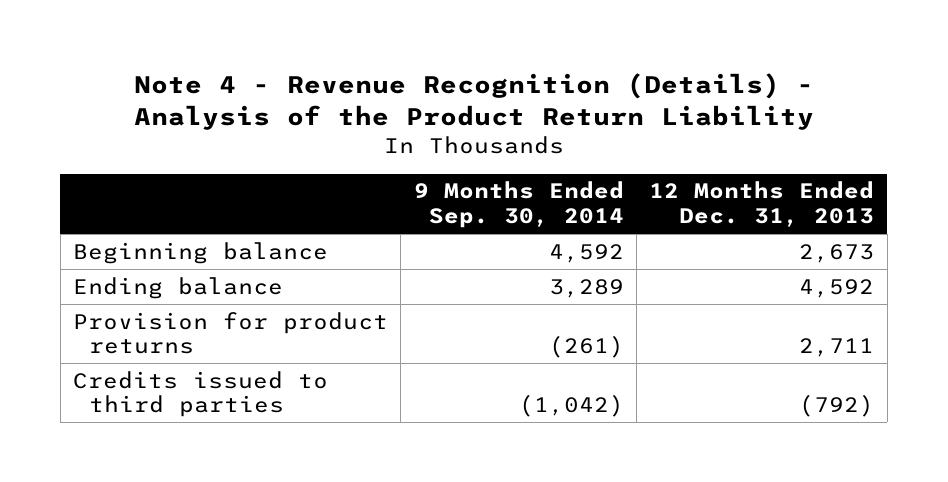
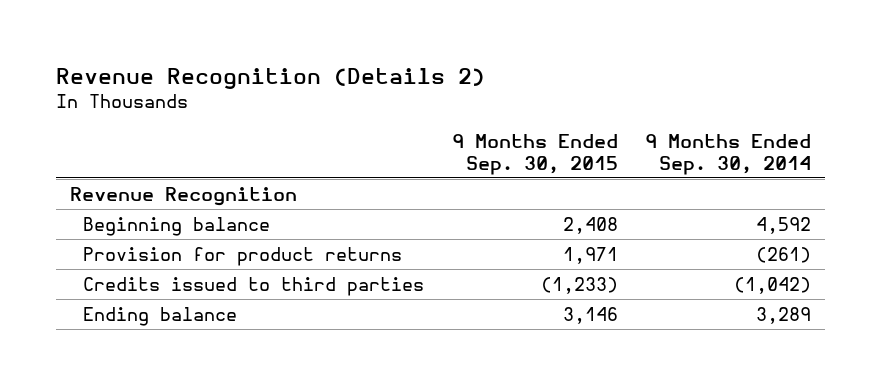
[133,72,814,130] Note 4 - Revenue Recognition (Details) - Analysis of the Product Return Liability -> [56,68,486,90] Revenue Recognition (Details 2)
[649,181,875,227] 12 Months Ended Dec. 31, 2013 -> none
none -> [451,133,618,175] 9 Months Ended Sep. 30, 2015
none -> [69,186,297,206] Revenue Recognition
[73,276,284,299] Ending balance -> [83,306,238,326] Ending balance

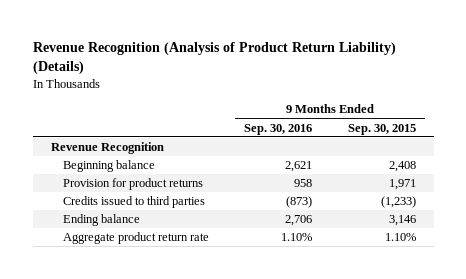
[56,68,486,90] Revenue Recognition (Details 2) -> [32,41,396,75] Revenue Recognition (Analysis of Product Return Liability) (Details)
[645,133,812,175] 9 Months Ended Sep. 30, 2014 -> none
none -> [244,123,313,135] Sep. 30, 2016
none -> [62,232,209,245] Aggregate product return rate

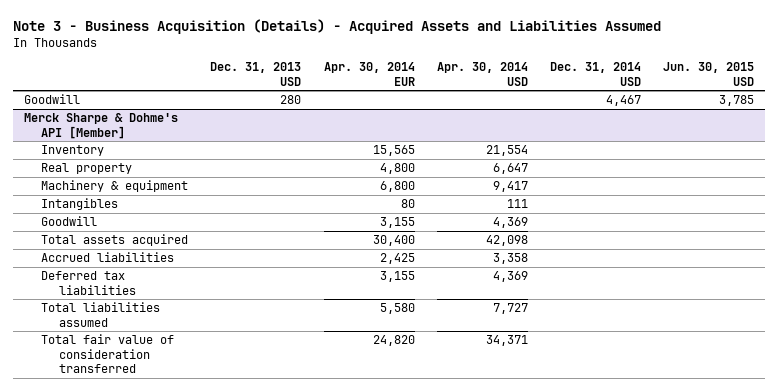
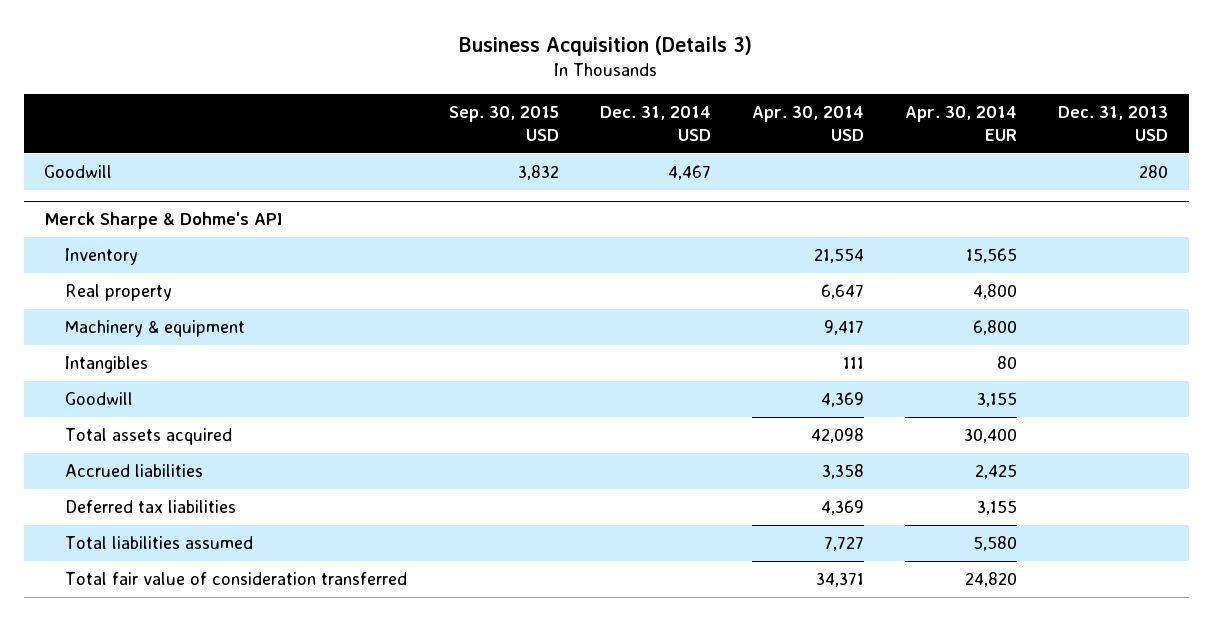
[12,18,661,34] Note 3 - Business Acquisition (Details) - Acquired Assets and Liabilities Assumed -> [459,35,753,56] Business Acquisition (Details 3)
[662,62,754,86] Jun. 30, 2015 USD -> none
none -> [448,106,559,142] Sep. 30, 2015 USD
[24,113,179,139] Merck Sharpe & Dohme's API [Member] -> [44,212,283,230] Merck Sharpe & Dohme's API

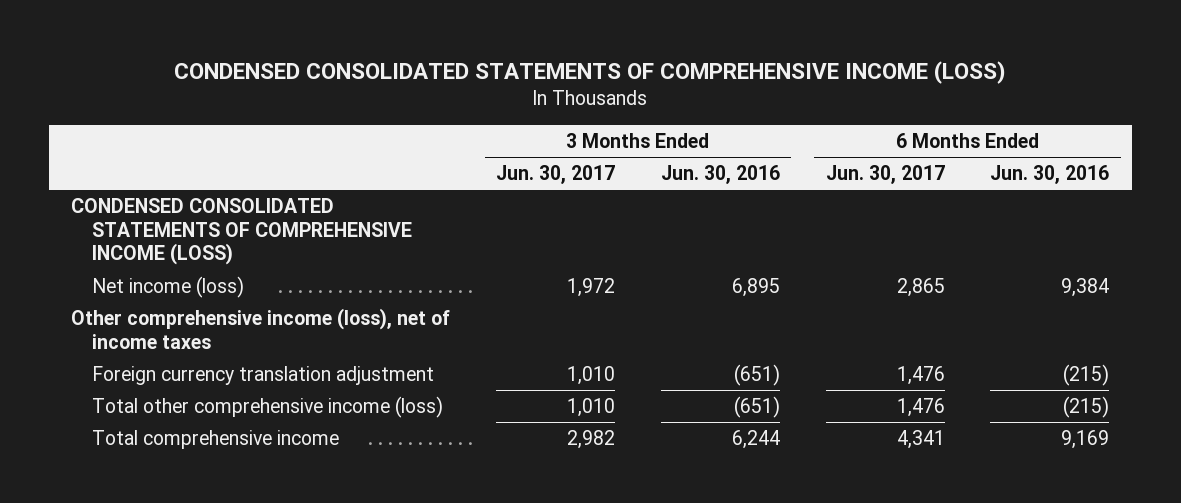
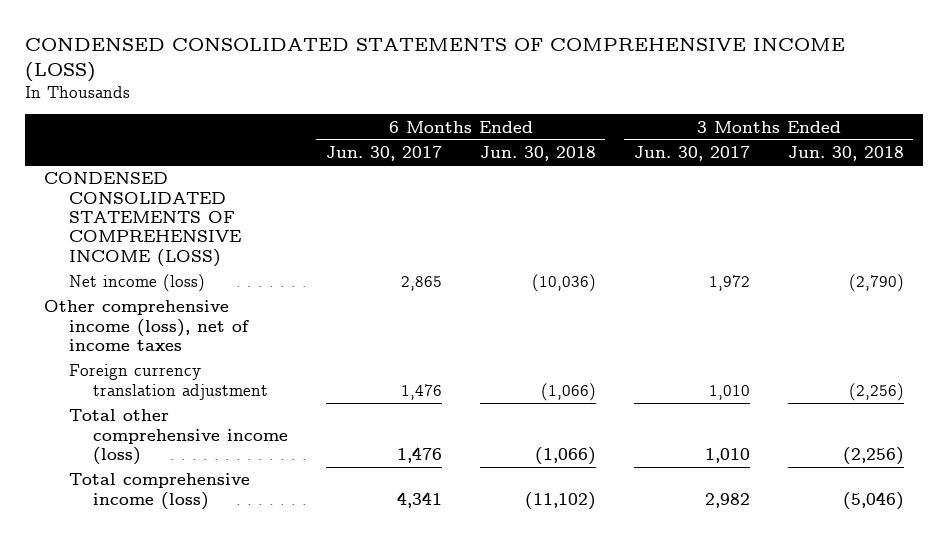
[660,165,780,185] Jun. 30, 2016 -> none
[990,165,1110,185] Jun. 30, 2016 -> none
none -> [479,145,596,161] Jun. 30, 2018
none -> [787,145,904,161] Jun. 30, 2018
[92,430,340,450] Total comprehensive income -> [68,473,250,510] Total comprehensive income (loss)

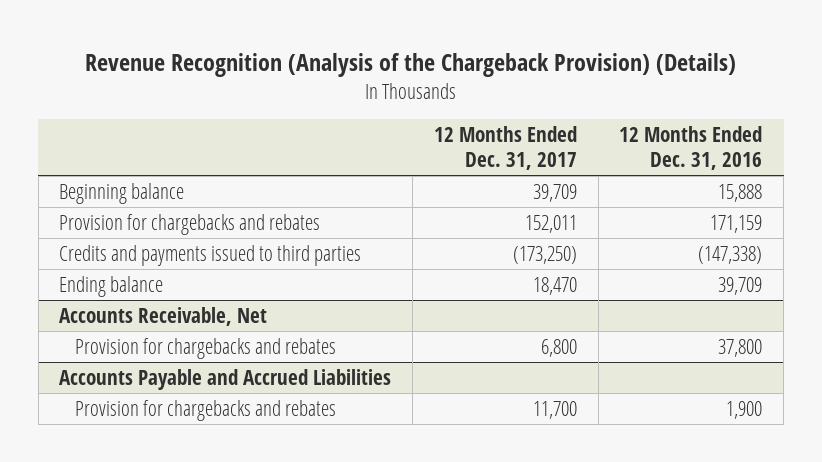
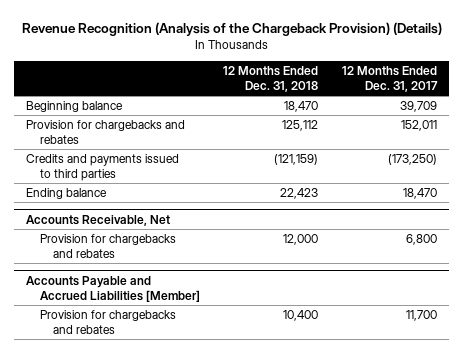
[619,126,763,171] 12 Months Ended Dec. 31, 2016 -> none
none -> [223,65,319,93] 12 Months Ended Dec. 31, 2018
[59,368,392,390] Accounts Payable and Accrued Liabilities -> [26,275,200,302] Accounts Payable and Accrued Liabilities [Member]

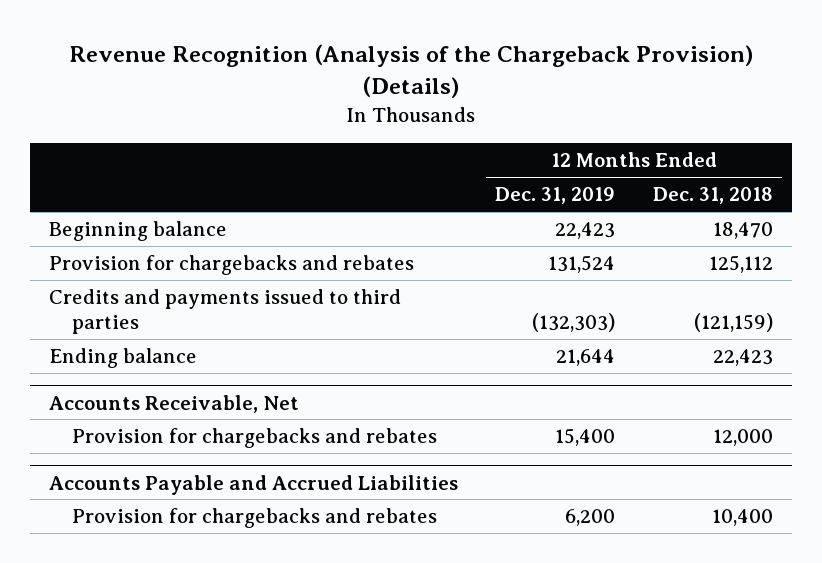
[341,65,438,93] 12 Months Ended Dec. 31, 2017 -> none
none -> [495,187,616,205] Dec. 31, 2019
[26,275,200,302] Accounts Payable and Accrued Liabilities [Member] -> [49,474,459,495] Accounts Payable and Accrued Liabilities

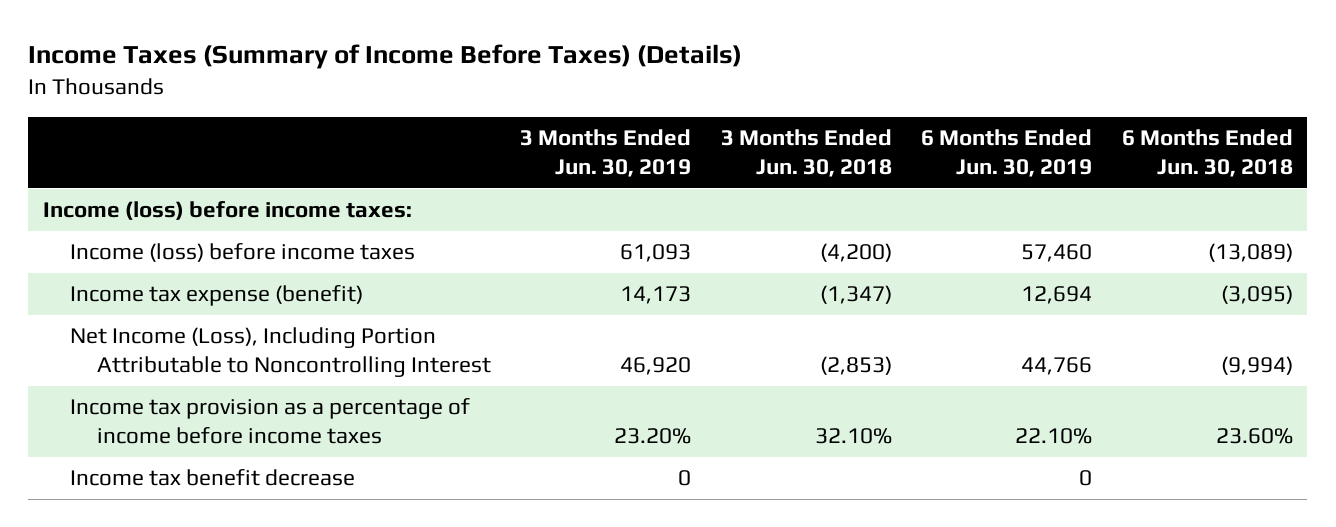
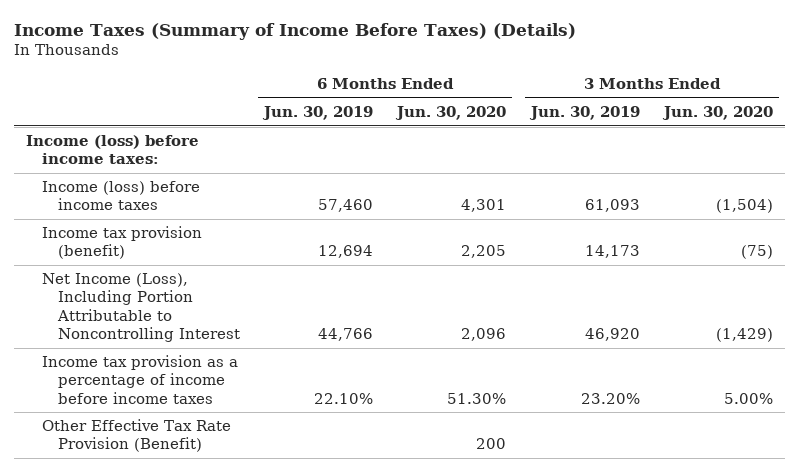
[720,129,892,177] 3 Months Ended Jun. 30, 2018 -> none
[1121,129,1293,177] 6 Months Ended Jun. 30, 2018 -> none
none -> [395,106,507,121] Jun. 30, 2020
none -> [661,106,773,121] Jun. 30, 2020
[69,285,363,307] Income tax expense (benefit) -> [41,226,202,260] Income tax provision (benefit)
[69,469,355,487] Income tax benefit decrease -> none
none -> [41,419,231,453] Other Effective Tax Rate Provision (Benefit)

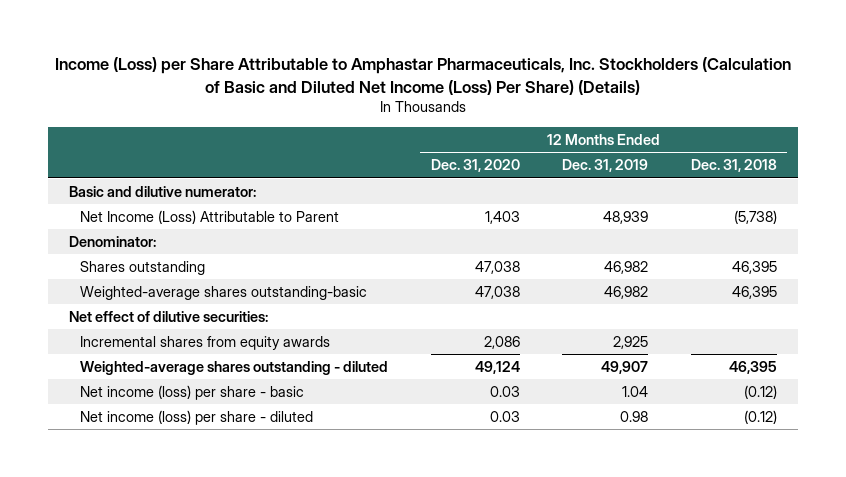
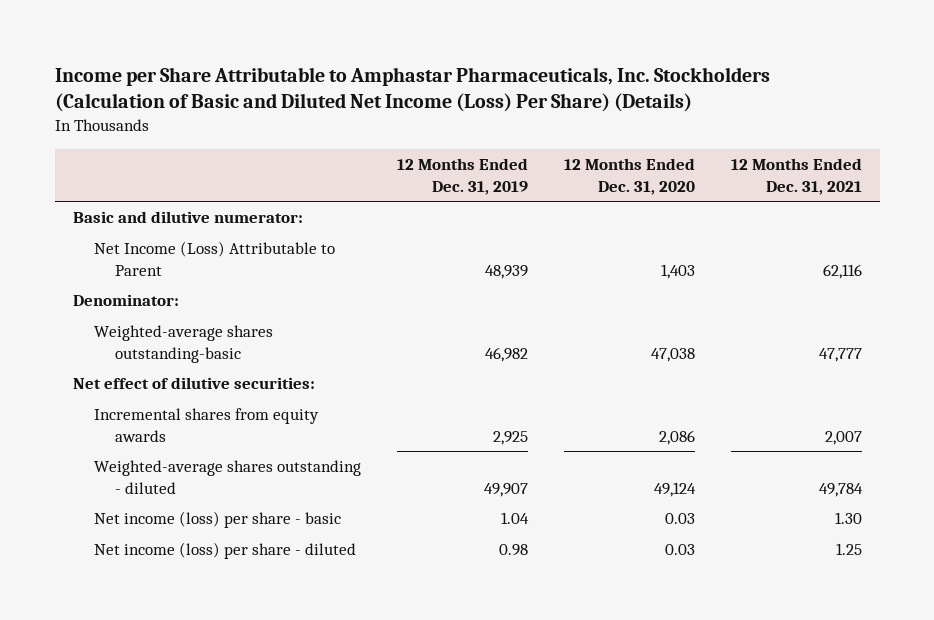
[54,57,791,95] Income (Loss) per Share Attributable to Amphastar Pharmaceuticals, Inc. Stockholders (Calculation of Basic and Diluted Net Income (Loss) Per Share) (Details) -> [54,66,770,113] Income per Share Attributable to Amphastar Pharmaceuticals, Inc. Stockholders (Calculation of Basic and Diluted Net Income (Loss) Per Share) (Details)
[690,159,777,173] Dec. 31, 2018 -> none
none -> [730,157,862,195] 12 Months Ended Dec. 31, 2021
[79,261,205,276] Shares outstanding -> none

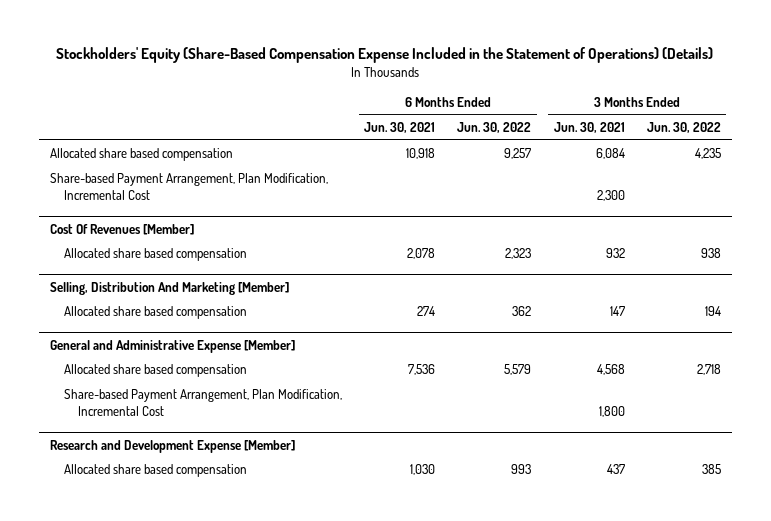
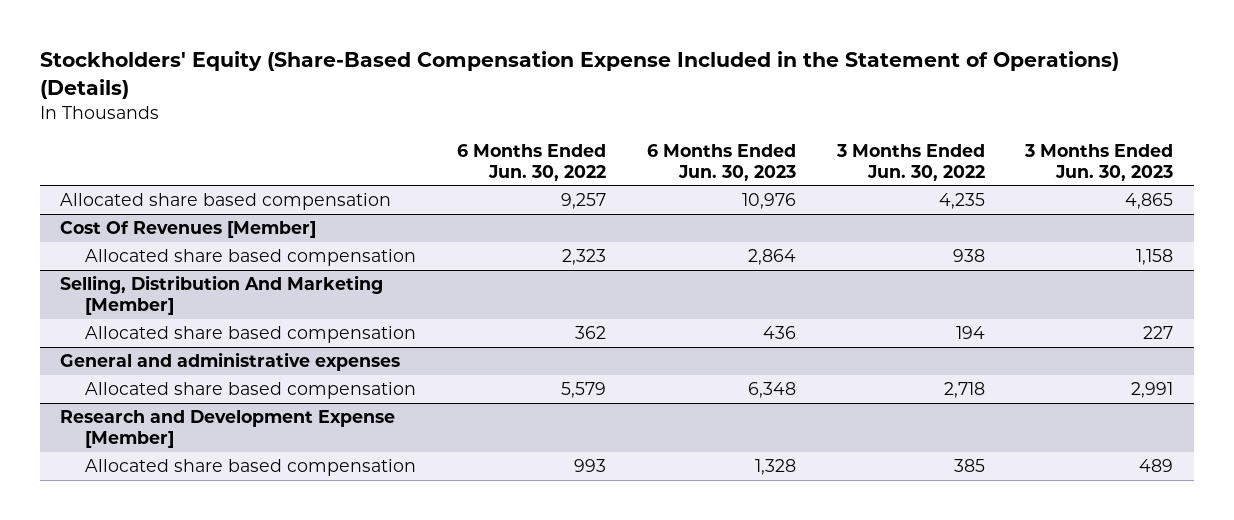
[364,122,436,134] Jun. 30, 2021 -> none
[553,122,625,134] Jun. 30, 2021 -> none
none -> [646,143,796,181] 6 Months Ended Jun. 30, 2023
none -> [1024,143,1174,181] 3 Months Ended Jun. 30, 2023
[50,173,329,201] Share-based Payment Arrangement, Plan Modification, Incremental Cost -> none
[50,339,296,353] General and Administrative Expense [Member] -> [60,351,401,371] General and administrative expenses
[63,389,342,417] Share-based Payment Arrangement, Plan Modification, Incremental Cost -> none

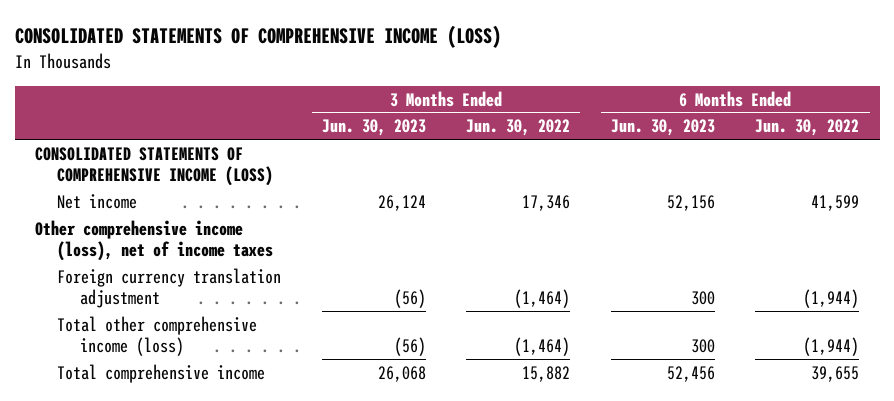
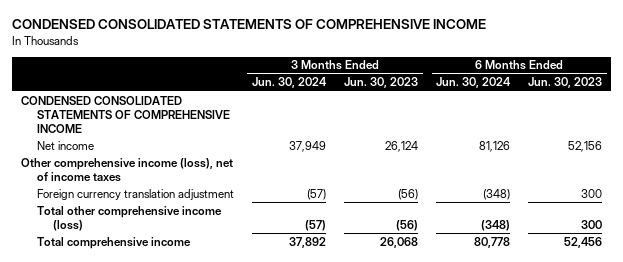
[14,24,501,48] CONSOLIDATED STATEMENTS OF COMPREHENSIVE INCOME (LOSS) -> [11,19,486,30] CONDENSED CONSOLIDATED STATEMENTS OF COMPREHENSIVE INCOME
[466,119,571,137] Jun. 30, 2022 -> none
[755,119,860,137] Jun. 30, 2022 -> none
none -> [251,77,327,89] Jun. 30, 2024
none -> [436,77,512,89] Jun. 30, 2024
[34,146,274,187] CONSOLIDATED STATEMENTS OF COMPREHENSIVE INCOME (LOSS) -> [20,95,230,133] CONDENSED CONSOLIDATED STATEMENTS OF COMPREHENSIVE INCOME

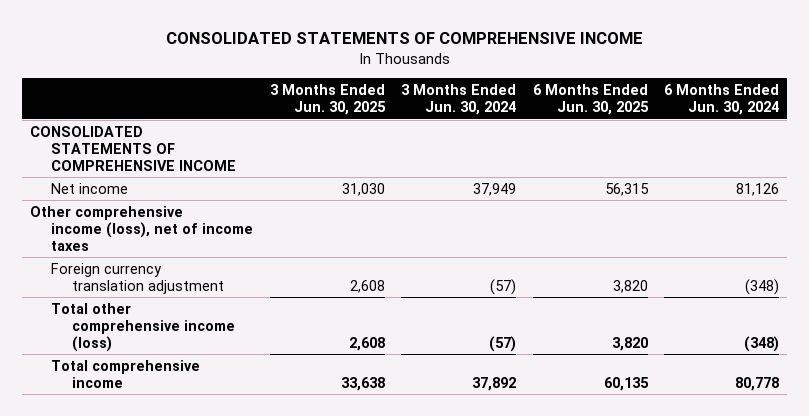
[11,19,486,30] CONDENSED CONSOLIDATED STATEMENTS OF COMPREHENSIVE INCOME -> [165,32,643,45] CONSOLIDATED STATEMENTS OF COMPREHENSIVE INCOME
[343,77,418,89] Jun. 30, 2023 -> none
[528,77,603,89] Jun. 30, 2023 -> none
none -> [269,84,386,116] 3 Months Ended Jun. 30, 2025
none -> [532,84,649,116] 6 Months Ended Jun. 30, 2025
[20,95,230,133] CONDENSED CONSOLIDATED STATEMENTS OF COMPREHENSIVE INCOME -> [30,125,237,171] CONSOLIDATED STATEMENTS OF COMPREHENSIVE INCOME

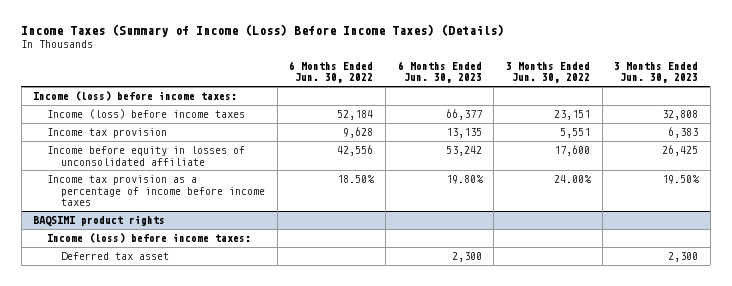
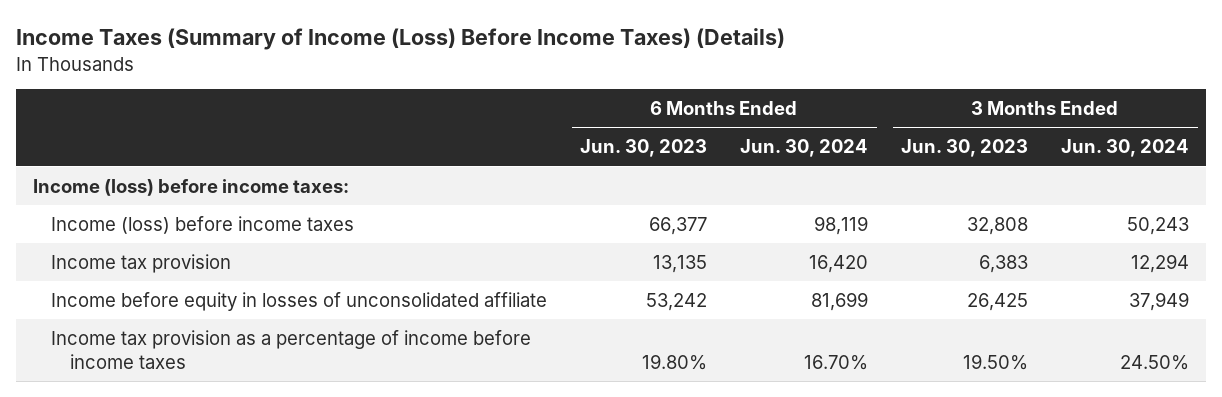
[289,60,374,84] 6 Months Ended Jun. 30, 2022 -> none
[505,61,590,84] 3 Months Ended Jun. 30, 2022 -> none
none -> [740,139,869,158] Jun. 30, 2024
none -> [1061,139,1190,158] Jun. 30, 2024
[33,215,166,227] BAQSIMI product rights -> none
[47,233,252,244] Income (loss) before income taxes: -> none
[60,252,169,261] Deferred tax asset -> none

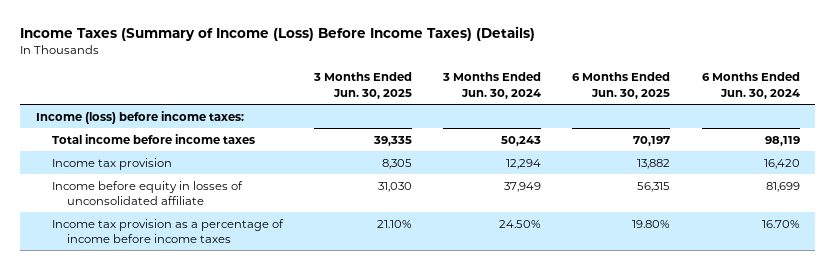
[580,139,708,158] Jun. 30, 2023 -> none
[901,139,1029,158] Jun. 30, 2023 -> none
none -> [312,72,412,99] 3 Months Ended Jun. 30, 2025
none -> [572,72,671,99] 6 Months Ended Jun. 30, 2025
[51,215,355,234] Income (loss) before income taxes -> [51,133,255,144] Total income before income taxes

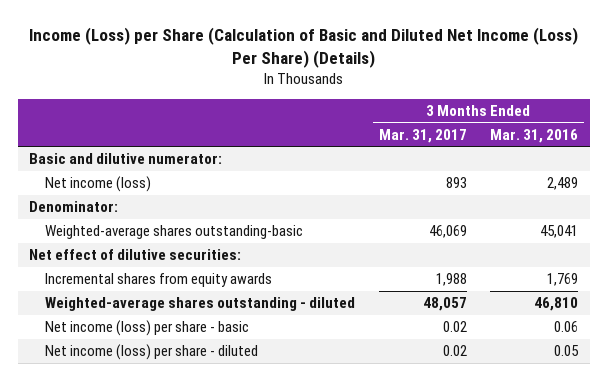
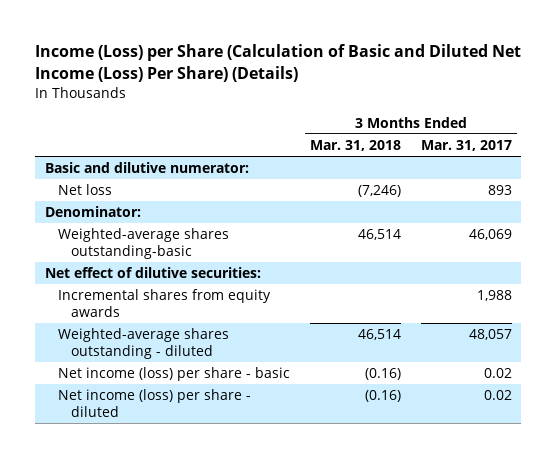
[490,128,579,143] Mar. 31, 2016 -> none
none -> [309,140,401,152] Mar. 31, 2018
[45,176,152,193] Net income (loss) -> [58,184,113,196] Net loss

